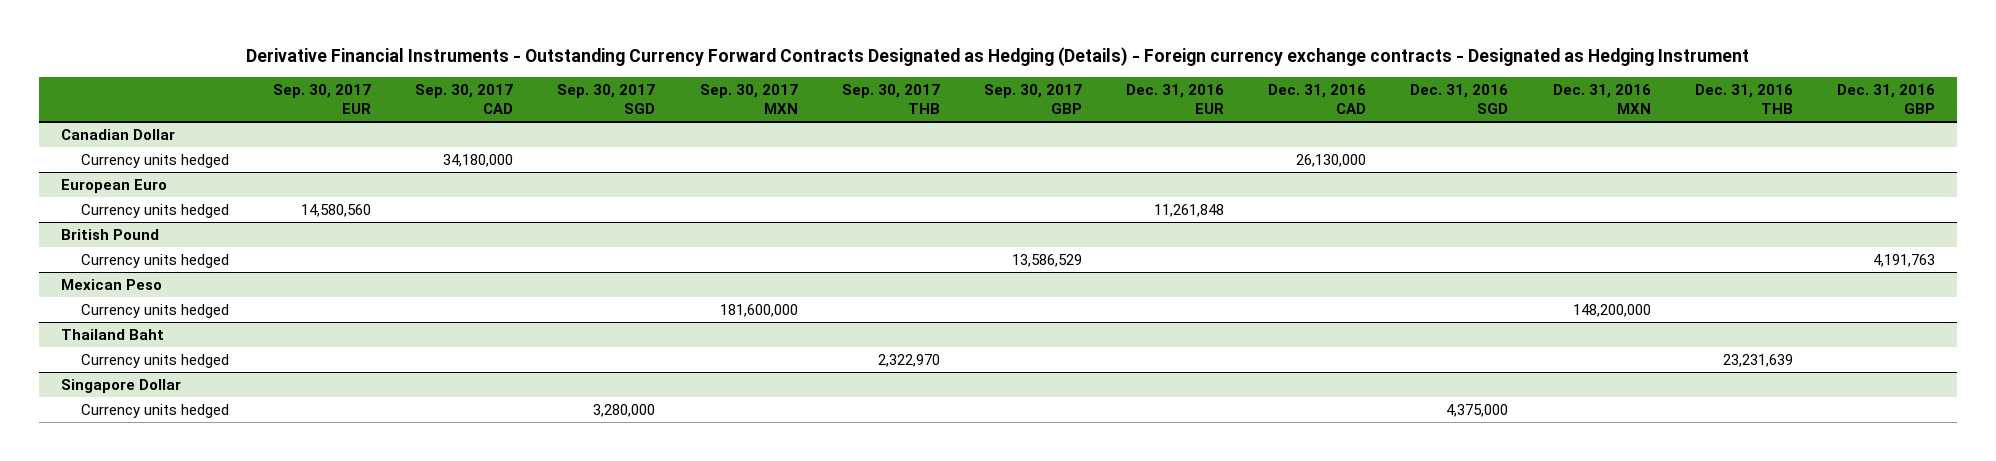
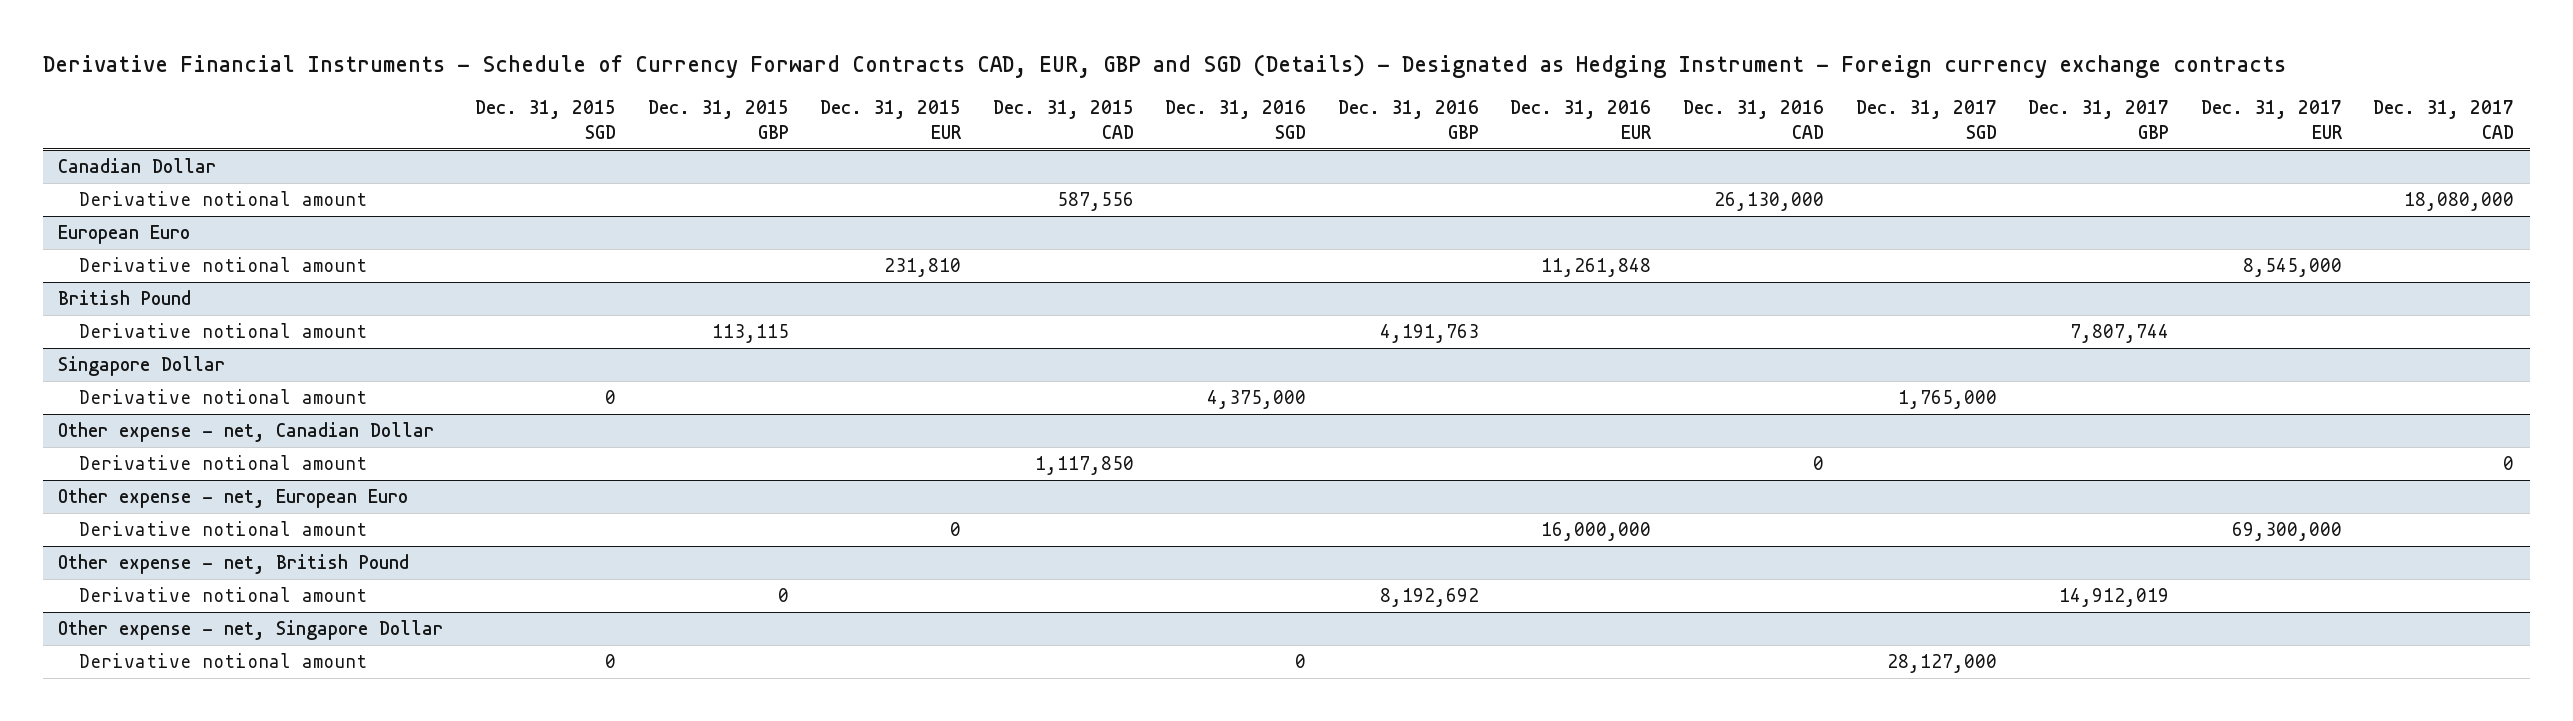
[246,47,1750,67] Derivative Financial Instruments - Outstanding Currency Forward Contracts Designated as Hedging (Details) - Foreign currency exchange contracts - Designated as Hedging Instrument -> [42,54,2286,79] Derivative Financial Instruments - Schedule of Currency Forward Contracts CAD, EUR, GBP and SGD (Details) - Designated as Hedging Instrument - Foreign currency exchange contracts
[272,84,371,115] Sep. 30, 2017 EUR -> none
[415,84,514,115] Sep. 30, 2017 CAD -> none
[557,84,656,115] Sep. 30, 2017 SGD -> none
[699,84,798,115] Sep. 30, 2017 MXN -> none
[841,84,940,115] Sep. 30, 2017 THB -> none
[983,84,1082,115] Sep. 30, 2017 GBP -> none
[1552,84,1651,115] Dec. 31, 2016 MXN -> none
[1694,84,1793,115] Dec. 31, 2016 THB -> none
none -> [474,100,616,139] Dec. 31, 2015 SGD
none -> [647,100,789,139] Dec. 31, 2015 GBP
none -> [820,100,963,139] Dec. 31, 2015 EUR
none -> [992,100,1134,139] Dec. 31, 2015 CAD
none -> [1855,100,1997,139] Dec. 31, 2017 SGD
none -> [2028,100,2170,139] Dec. 31, 2017 GBP
none -> [2200,100,2343,139] Dec. 31, 2017 EUR
none -> [2373,100,2515,139] Dec. 31, 2017 CAD
[80,153,229,168] Currency units hedged -> [79,191,368,207] Derivative notional amount
[80,203,229,218] Currency units hedged -> [79,257,368,273] Derivative notional amount
[61,278,163,290] Mexican Peso -> none
[80,303,229,318] Currency units hedged -> none
[61,328,165,340] Thailand Baht -> none
[80,353,229,368] Currency units hedged -> none
[80,253,229,268] Currency units hedged -> [79,323,368,339] Derivative notional amount
[80,403,229,418] Currency units hedged -> [79,389,368,405] Derivative notional amount
none -> [58,422,435,443] Other expense - net, Canadian Dollar
none -> [79,455,368,471] Derivative notional amount
none -> [58,488,409,509] Other expense - net, European Euro
none -> [79,521,368,537] Derivative notional amount
none -> [58,554,410,575] Other expense - net, British Pound
none -> [79,587,368,603] Derivative notional amount
none -> [58,620,444,641] Other expense - net, Singapore Dollar
none -> [79,653,368,669] Derivative notional amount

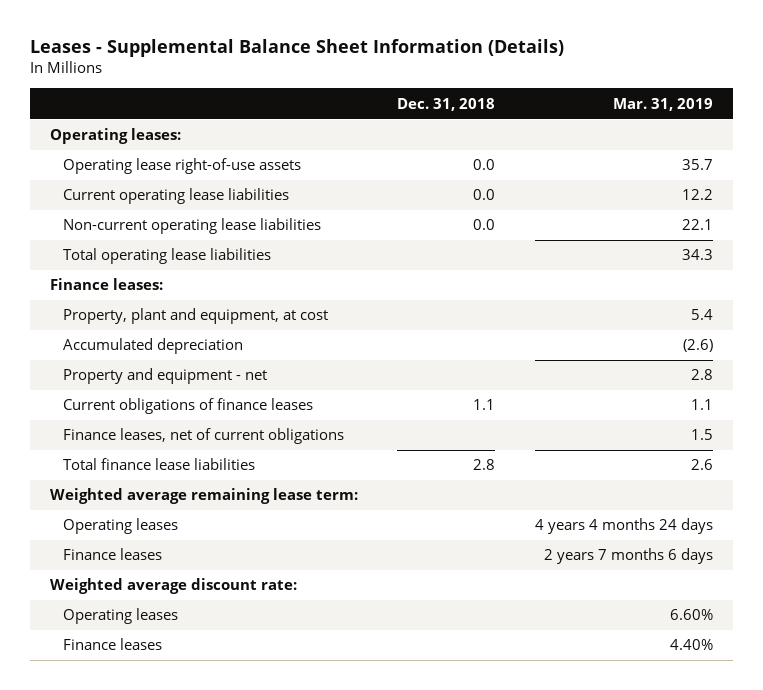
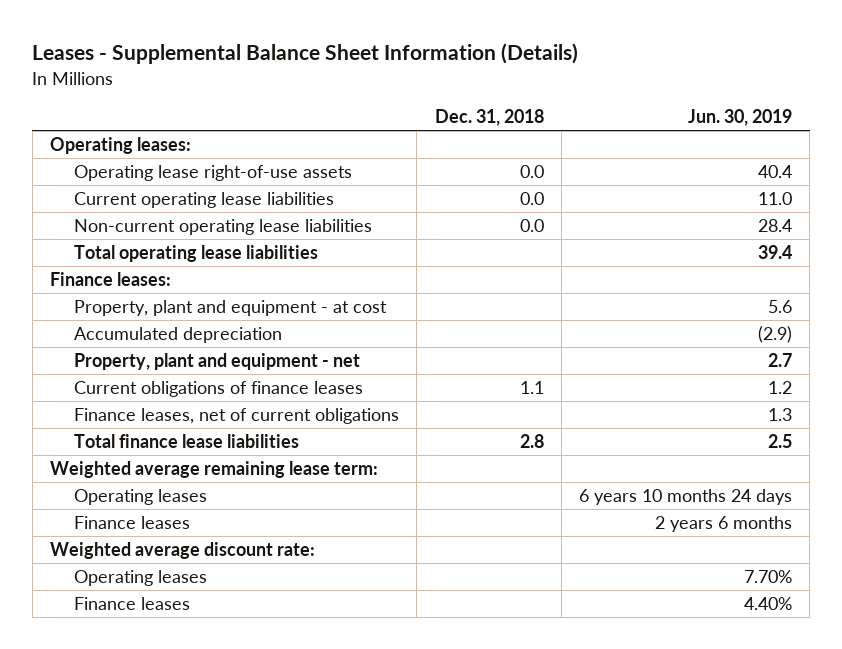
[613,97,714,111] Mar. 31, 2019 -> none
none -> [687,108,792,126] Jun. 30, 2019
[63,308,329,325] Property, plant and equipment, at cost -> [74,300,388,317] Property, plant and equipment - at cost
[63,368,268,385] Property and equipment - net -> [74,353,361,371] Property, plant and equipment - net

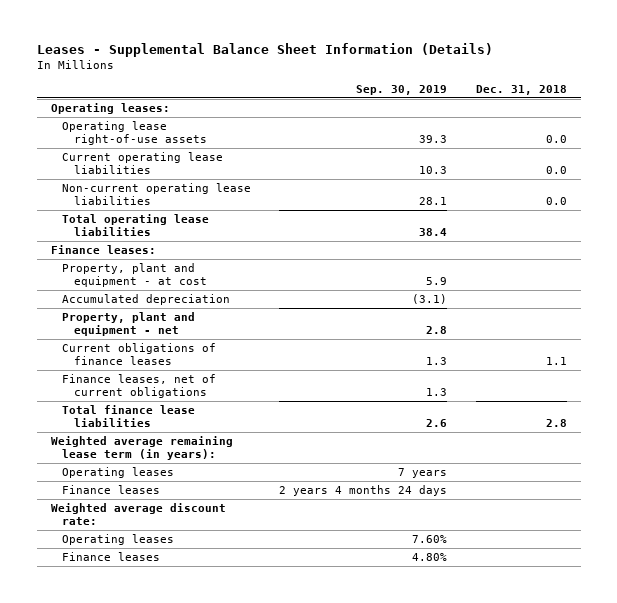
[687,108,792,126] Jun. 30, 2019 -> none
none -> [356,85,448,96] Sep. 30, 2019
[50,461,379,479] Weighted average remaining lease term: -> [50,435,233,461] Weighted average remaining lease term (in years):

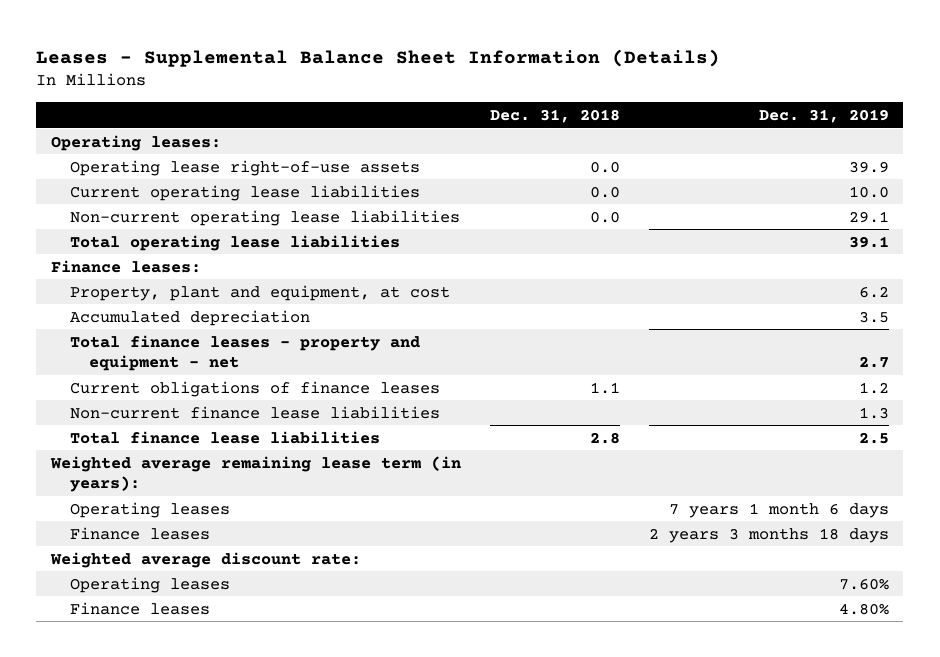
[356,85,448,96] Sep. 30, 2019 -> none
none -> [758,108,889,123] Dec. 31, 2019
[62,262,207,288] Property, plant and equipment - at cost -> [69,284,450,301] Property, plant and equipment, at cost
[62,311,196,337] Property, plant and equipment - net -> [69,334,420,371] Total finance leases - property and equipment - net
[62,373,217,399] Finance leases, net of current obligations -> [69,405,440,419] Non-current finance lease liabilities

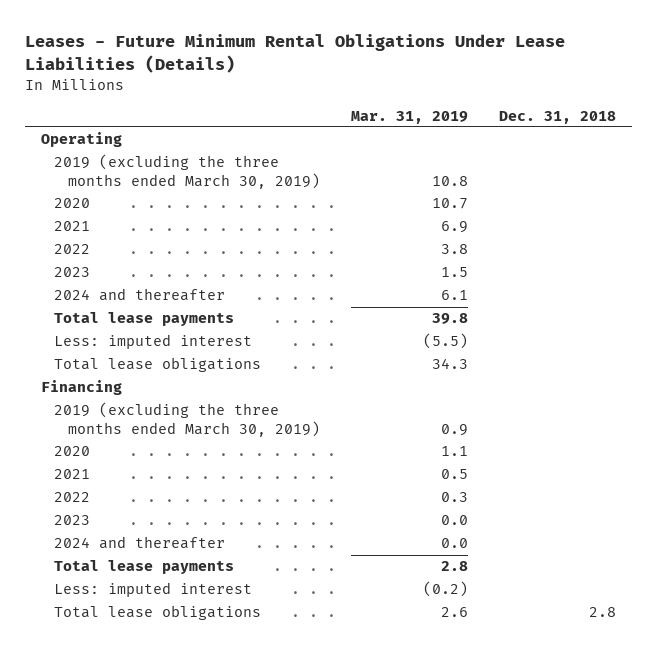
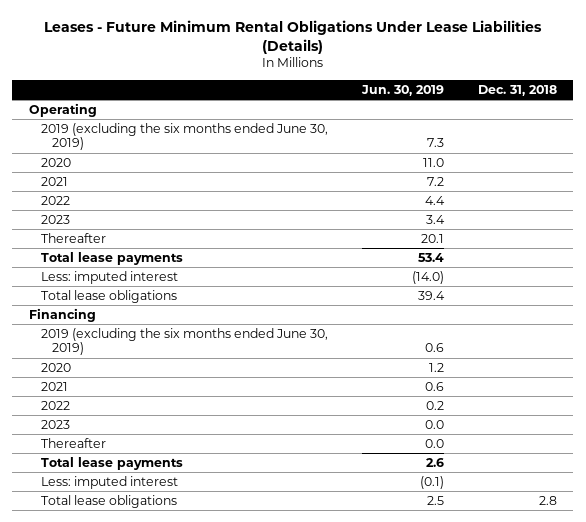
[351,110,469,124] Mar. 31, 2019 -> none
none -> [360,84,444,96] Jun. 30, 2019
[54,154,320,190] 2019 (excluding the three months ended March 30, 2019) -> [40,122,328,151] 2019 (excluding the six months ended June 30, 2019)
[54,288,226,302] 2024 and thereafter -> [40,232,106,243] Thereafter
[54,402,320,438] 2019 (excluding the three months ended March 30, 2019) -> [40,327,328,356] 2019 (excluding the six months ended June 30, 2019)
[54,536,226,550] 2024 and thereafter -> [40,437,106,448] Thereafter

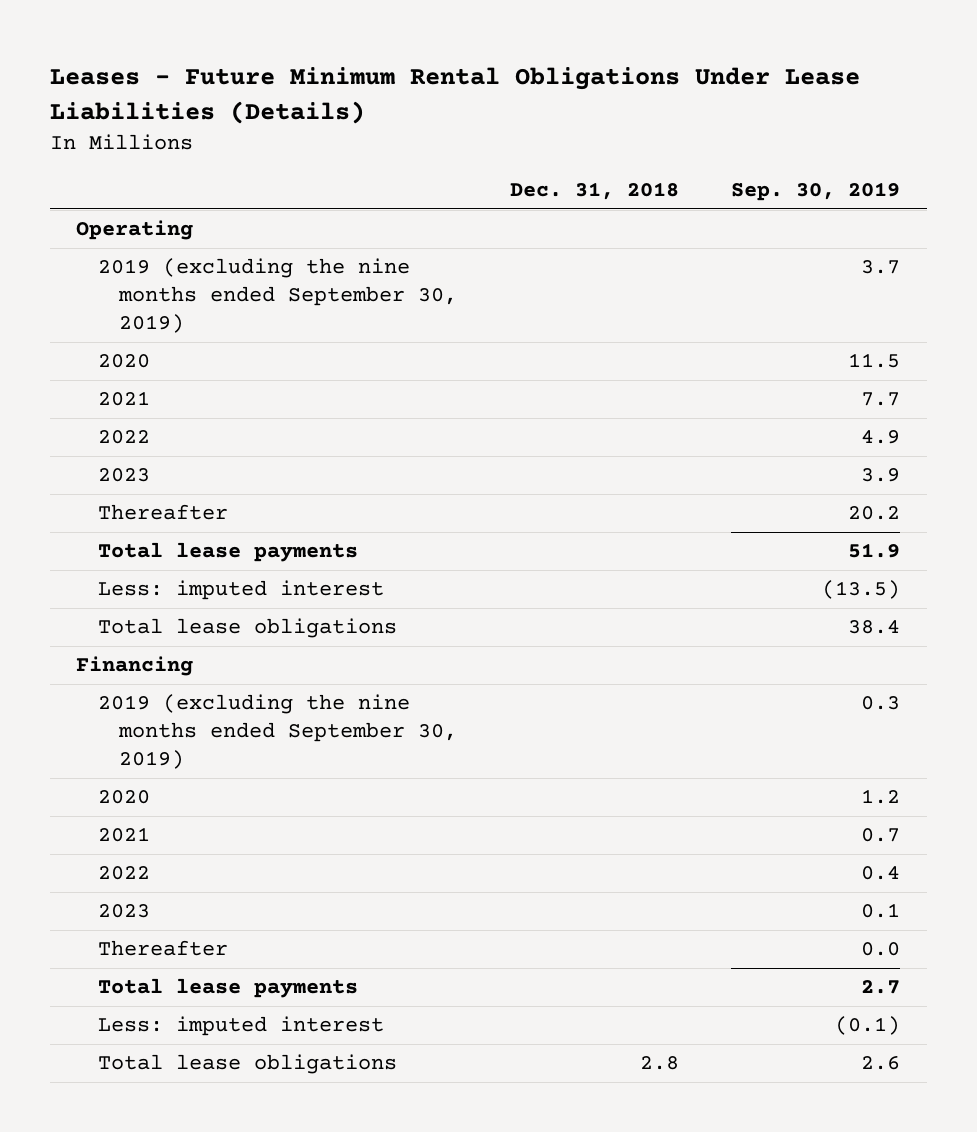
[360,84,444,96] Jun. 30, 2019 -> none
none -> [731,182,901,202] Sep. 30, 2019
[40,122,328,151] 2019 (excluding the six months ended June 30, 2019) -> [97,258,458,334] 2019 (excluding the nine months ended September 30, 2019)
[40,327,328,356] 2019 (excluding the six months ended June 30, 2019) -> [97,694,458,770] 2019 (excluding the nine months ended September 30, 2019)

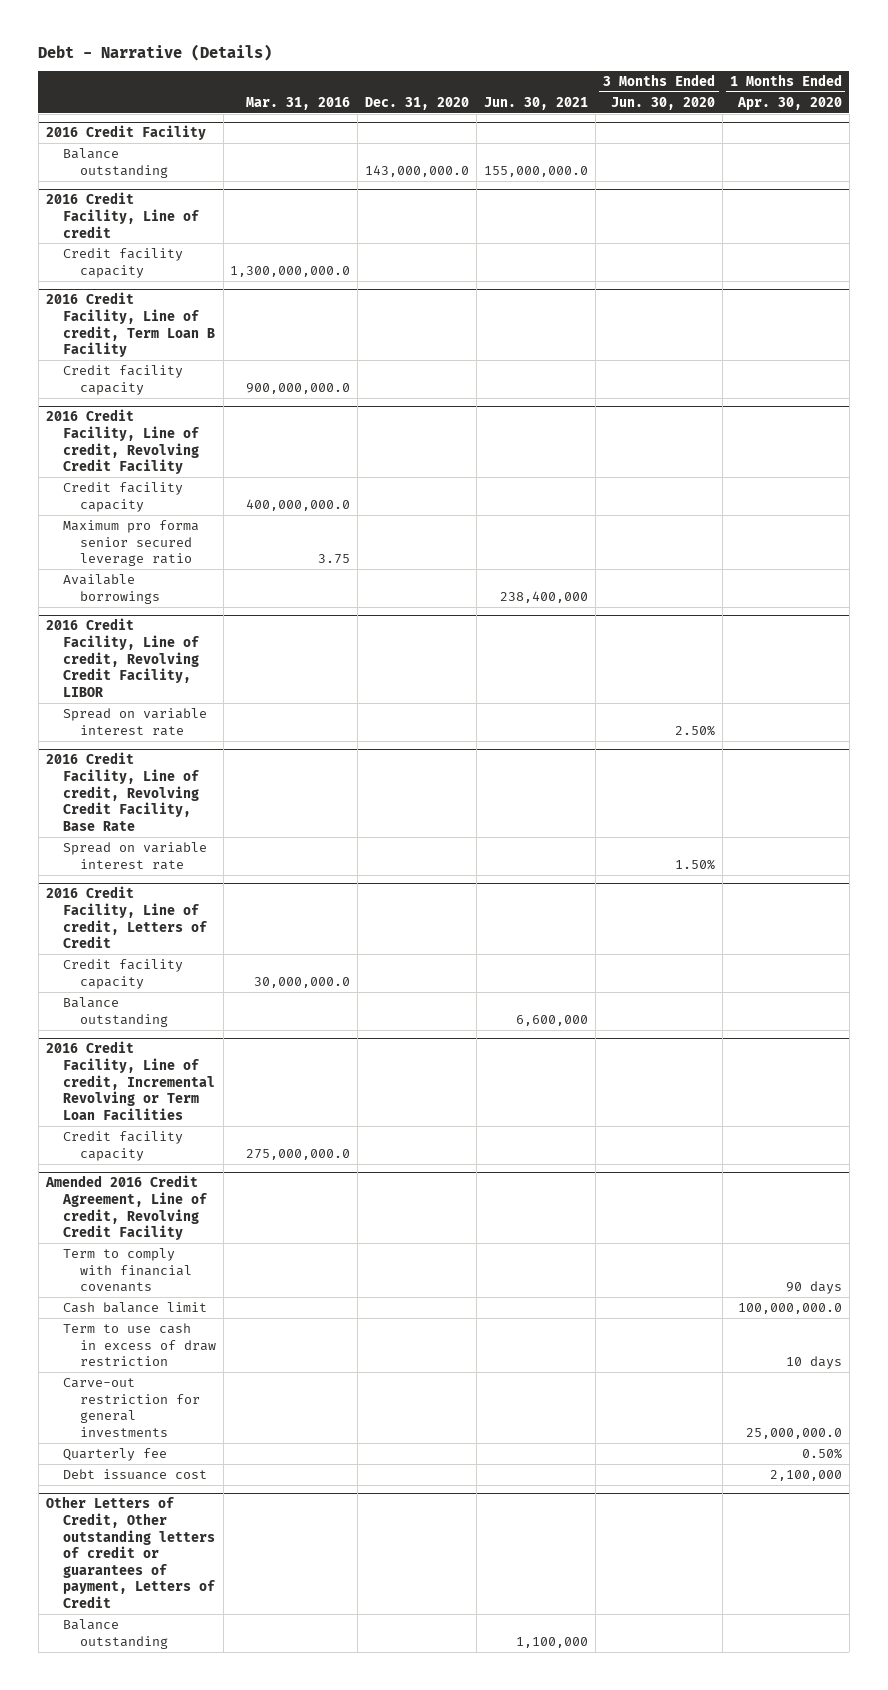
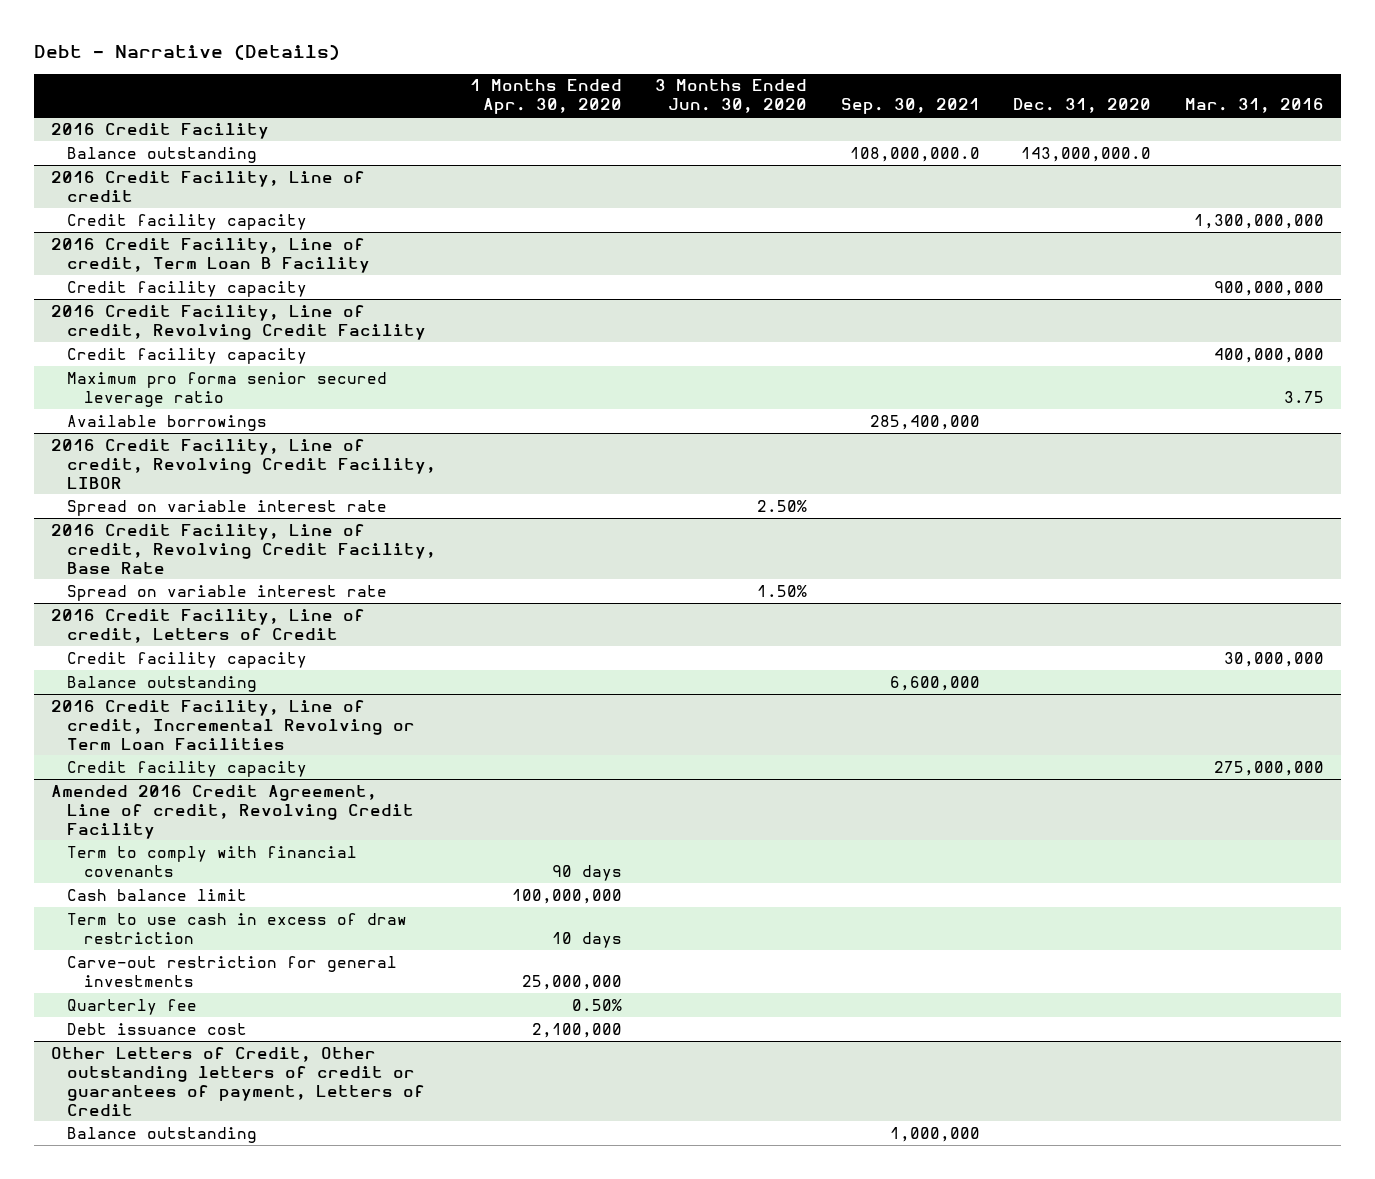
[484,96,589,110] Jun. 30, 2021 -> none
none -> [840,98,980,115] Sep. 30, 2021
[230,265,351,277] 1,300,000,000.0 -> [1193,213,1324,229] 1,300,000,000
[246,382,351,394] 900,000,000.0 -> [1213,280,1324,296] 900,000,000
[246,498,351,511] 400,000,000.0 -> [1213,347,1324,363] 400,000,000
[254,976,351,988] 30,000,000.0 -> [1223,651,1324,667] 30,000,000
[246,1148,351,1160] 275,000,000.0 -> [1213,760,1324,776] 275,000,000
[737,1302,842,1314] 100,000,000.0 -> [511,888,622,904] 100,000,000
[745,1427,842,1439] 25,000,000.0 -> [521,974,622,990] 25,000,000

